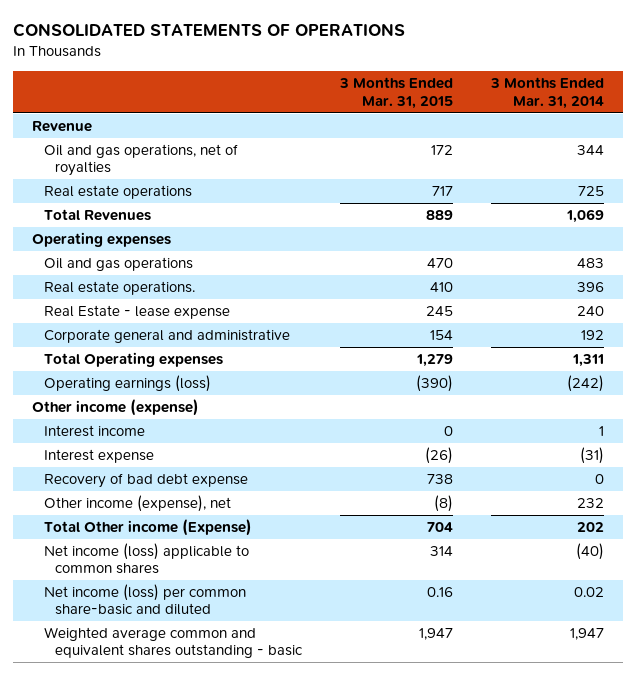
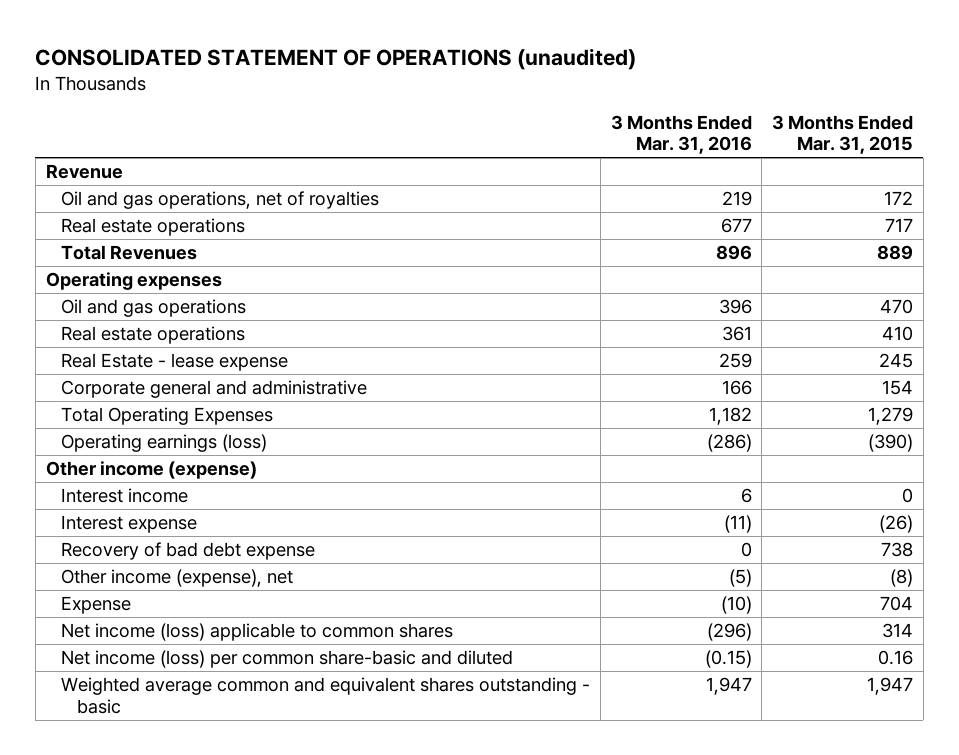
[13,23,406,38] CONSOLIDATED STATEMENTS OF OPERATIONS -> [35,47,637,70] CONSOLIDATED STATEMENT OF OPERATIONS (unaudited)
[489,77,604,109] 3 Months Ended Mar. 31, 2014 -> none
none -> [610,114,752,155] 3 Months Ended Mar. 31, 2016
[43,281,195,296] Real estate operations. -> [61,326,246,345] Real estate operations
[43,352,223,368] Total Operating expenses -> [61,407,274,426] Total Operating Expenses
[43,519,252,537] Total Other income (Expense) -> none
none -> [61,596,132,615] Expense

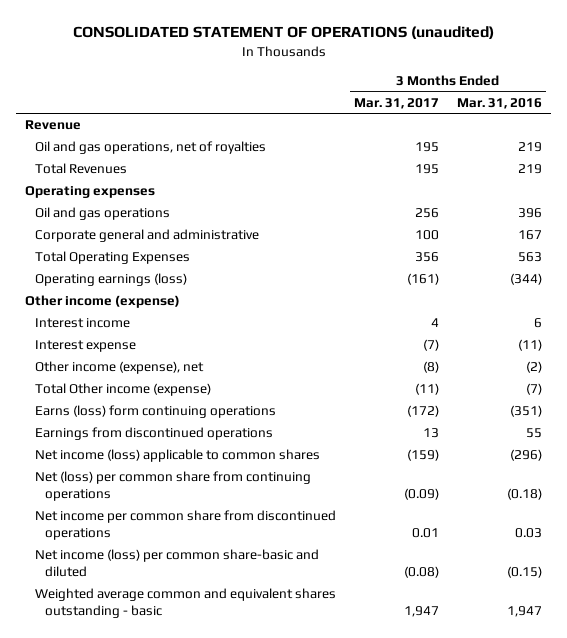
[772,114,914,155] 3 Months Ended Mar. 31, 2015 -> none
none -> [354,97,440,109] Mar. 31, 2017
[61,218,246,237] Real estate operations -> none
[715,245,752,261] 896 -> [517,164,542,175] 219
[61,326,246,345] Real estate operations -> none
[61,353,289,372] Real Estate - lease expense -> none
[721,380,752,396] 166 -> [517,230,542,241] 167
[708,407,752,426] 1,182 -> [517,252,542,263] 563
[706,434,752,453] (286) -> [509,273,542,286] (344)
[61,542,316,561] Recovery of bad debt expense -> none
[61,596,132,615] Expense -> none
[728,569,752,588] (5) -> [525,361,542,374] (2)
none -> [35,383,212,397] Total Other income (expense)
none -> [35,405,277,419] Earns (loss) form continuing operations
none -> [35,427,274,441] Earnings from discontinued operations
none -> [35,471,312,502] Net (loss) per common share from continuing operations
none -> [35,510,337,541] Net income per common share from discontinued operations

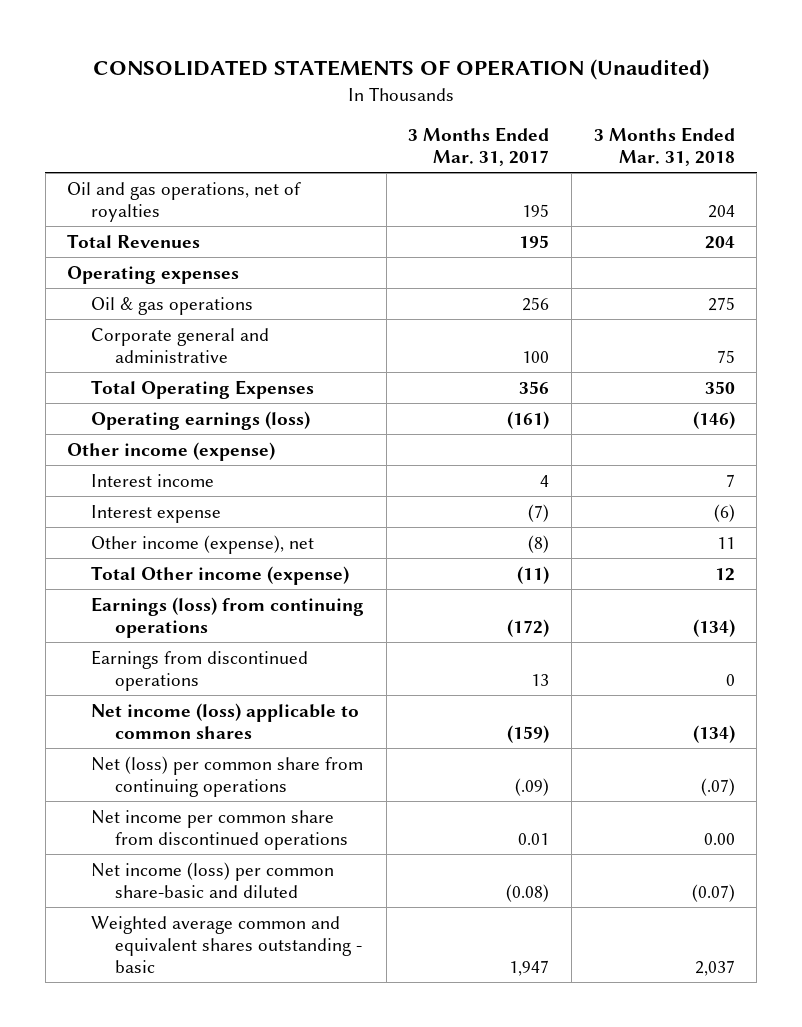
[72,26,494,40] CONSOLIDATED STATEMENT OF OPERATIONS (unaudited) -> [92,58,709,80] CONSOLIDATED STATEMENTS OF OPERATION (Unaudited)
[456,97,542,109] Mar. 31, 2016 -> none
none -> [593,127,735,167] 3 Months Ended Mar. 31, 2018
[25,120,82,131] Revenue -> none
[35,207,171,221] Oil and gas operations -> [90,296,253,315] Oil & gas operations
[35,405,277,419] Earns (loss) form continuing operations -> [90,596,364,638] Earnings (loss) from continuing operations
[404,488,440,501] (0.09) -> [515,777,550,796] (.09)

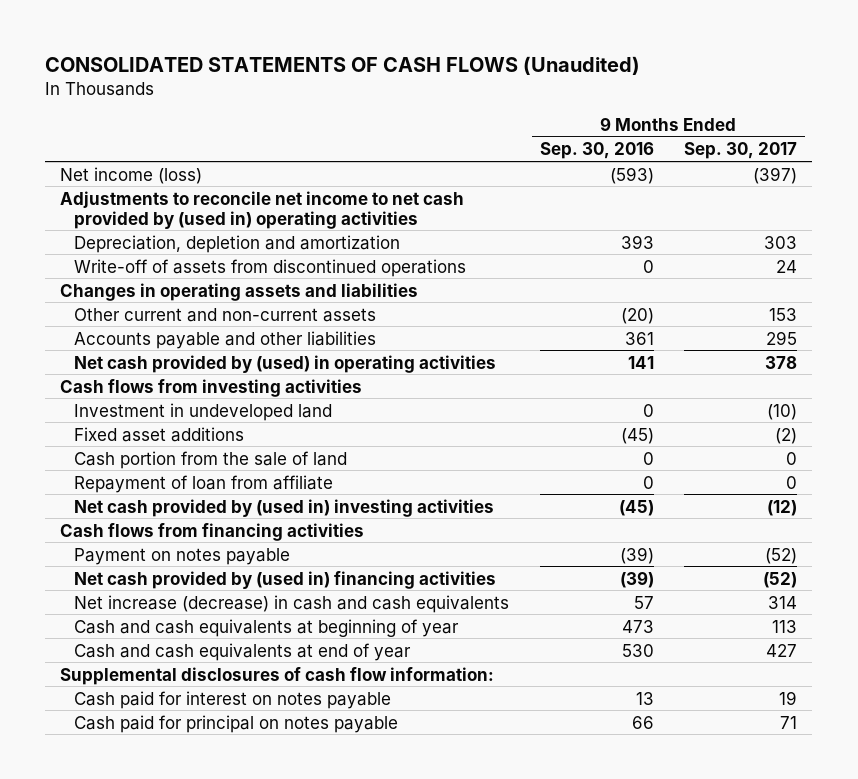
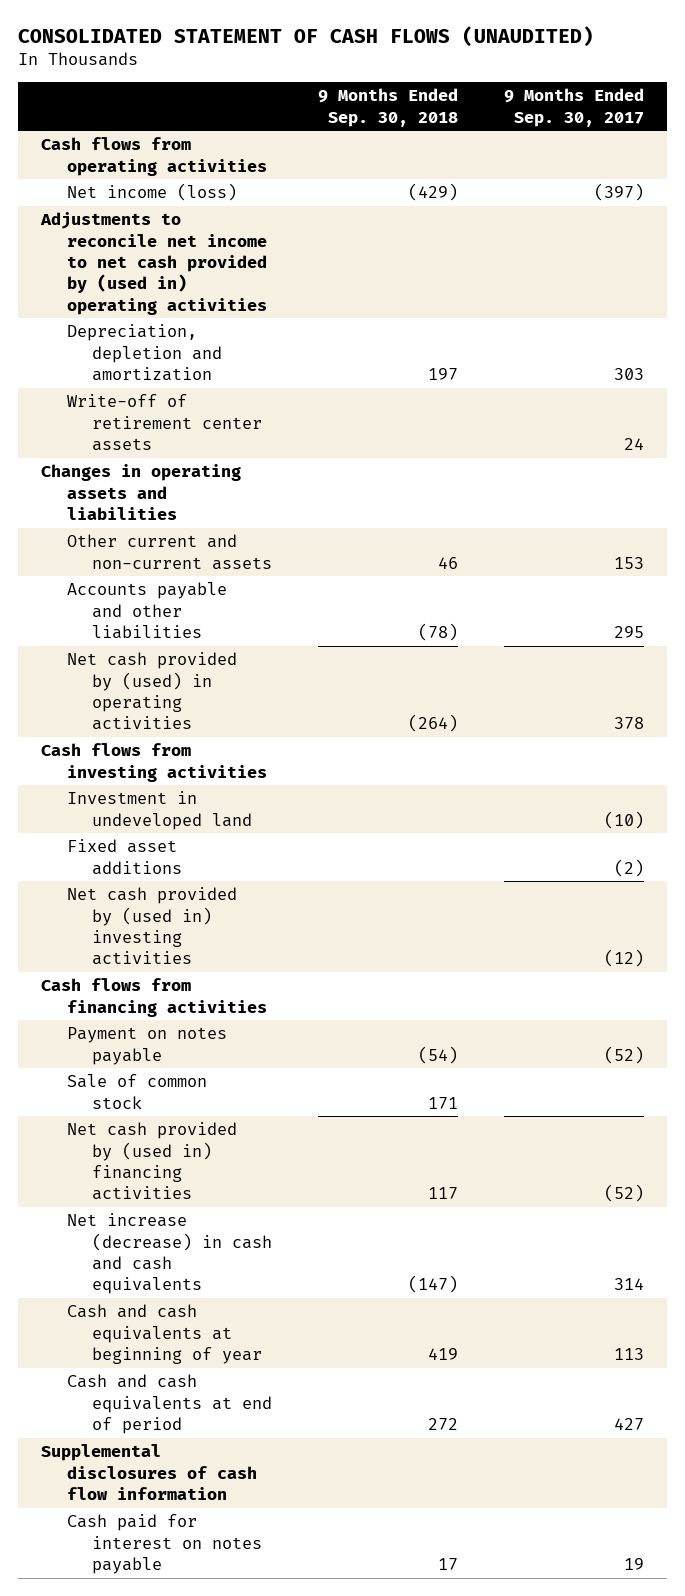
[45,55,641,75] CONSOLIDATED STATEMENTS OF CASH FLOWS (Unaudited) -> [17,26,594,48] CONSOLIDATED STATEMENT OF CASH FLOWS (UNAUDITED)
[539,142,654,160] Sep. 30, 2016 -> none
none -> [318,88,459,127] 9 Months Ended Sep. 30, 2018
none -> [40,137,267,176] Cash flows from operating activities
[74,258,467,277] Write-off of assets from discontinued operations -> none
none -> [66,394,263,451] Write-off of retirement center assets
[74,450,348,469] Cash portion from the sale of land -> none
[74,474,334,493] Repayment of loan from affiliate -> none
none -> [66,1074,207,1109] Sale of common stock
[74,642,412,661] Cash and cash equivalents at end of year -> [66,1374,273,1434] Cash and cash equivalents at end of period
[60,666,495,685] Supplemental disclosures of cash flow information: -> [40,1444,257,1500] Supplemental disclosures of cash flow information
[74,714,399,733] Cash paid for principal on notes payable -> none

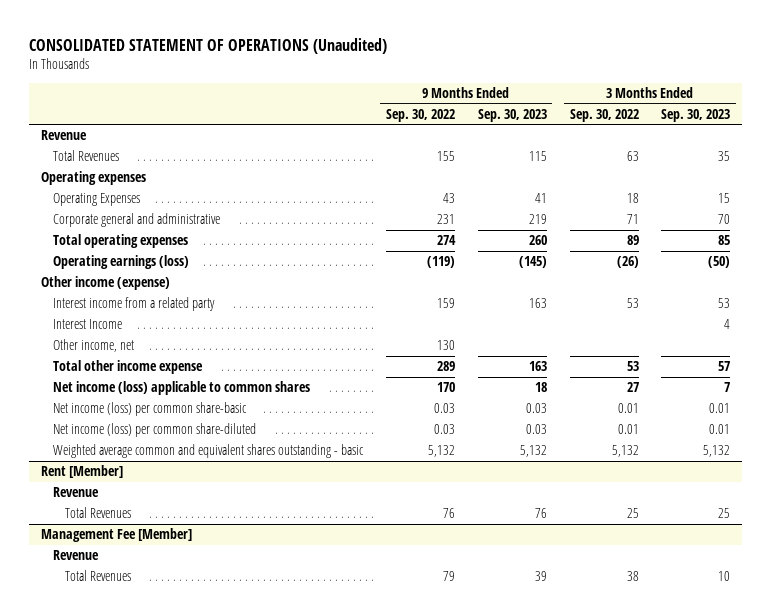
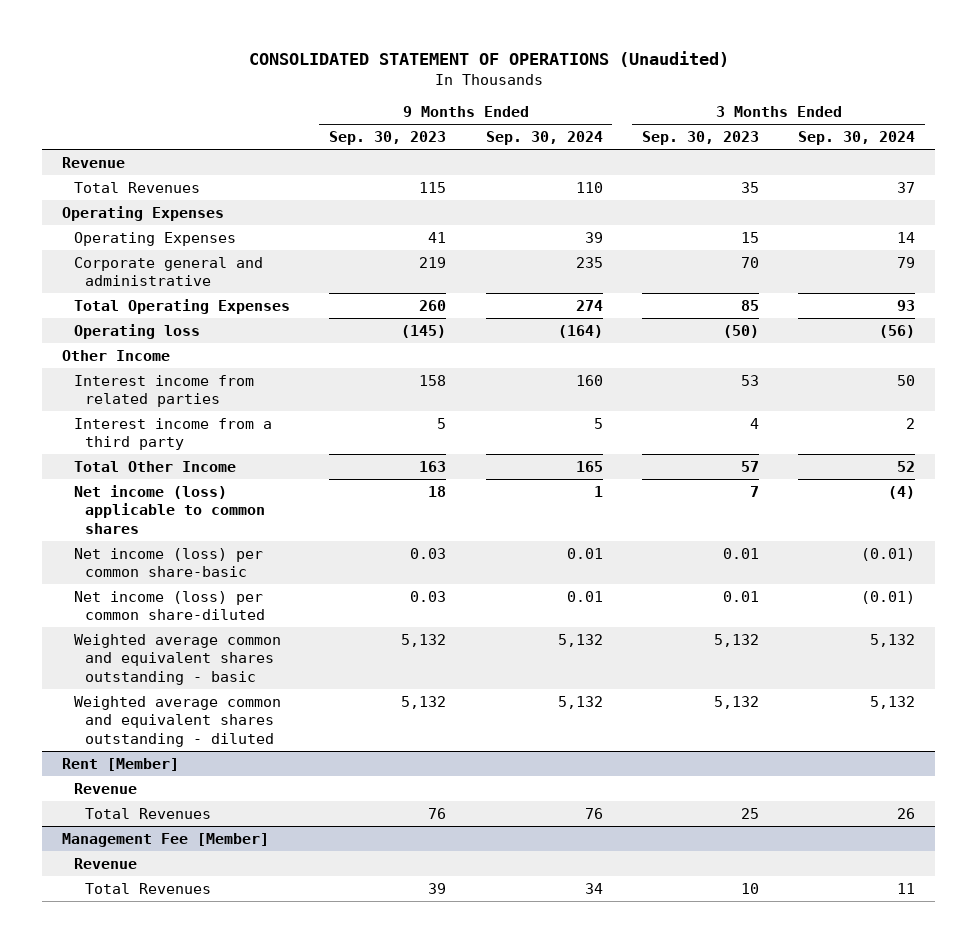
[385,108,455,122] Sep. 30, 2022 -> none
[569,108,639,122] Sep. 30, 2022 -> none
none -> [485,131,603,146] Sep. 30, 2024
none -> [798,131,916,146] Sep. 30, 2024
[40,171,146,186] Operating expenses -> [61,205,224,221] Operating Expenses
[52,319,122,330] Interest Income -> none
[52,339,134,353] Other income, net -> none
[52,234,188,249] Total operating expenses -> [73,298,290,314] Total Operating Expenses
[52,255,189,270] Operating earnings (loss) -> [73,323,200,339] Operating loss
[40,276,170,291] Other income (expense) -> [61,349,170,361] Other Income
[52,297,215,312] Interest income from a related party -> [73,374,254,408] Interest income from related parties
[528,298,547,309] 163 -> [419,374,447,386] 158
none -> [73,417,272,451] Interest income from a third party
[52,360,203,375] Total other income expense -> [73,460,236,472] Total Other Income
none -> [73,695,281,747] Weighted average common and equivalent shares outstanding - diluted

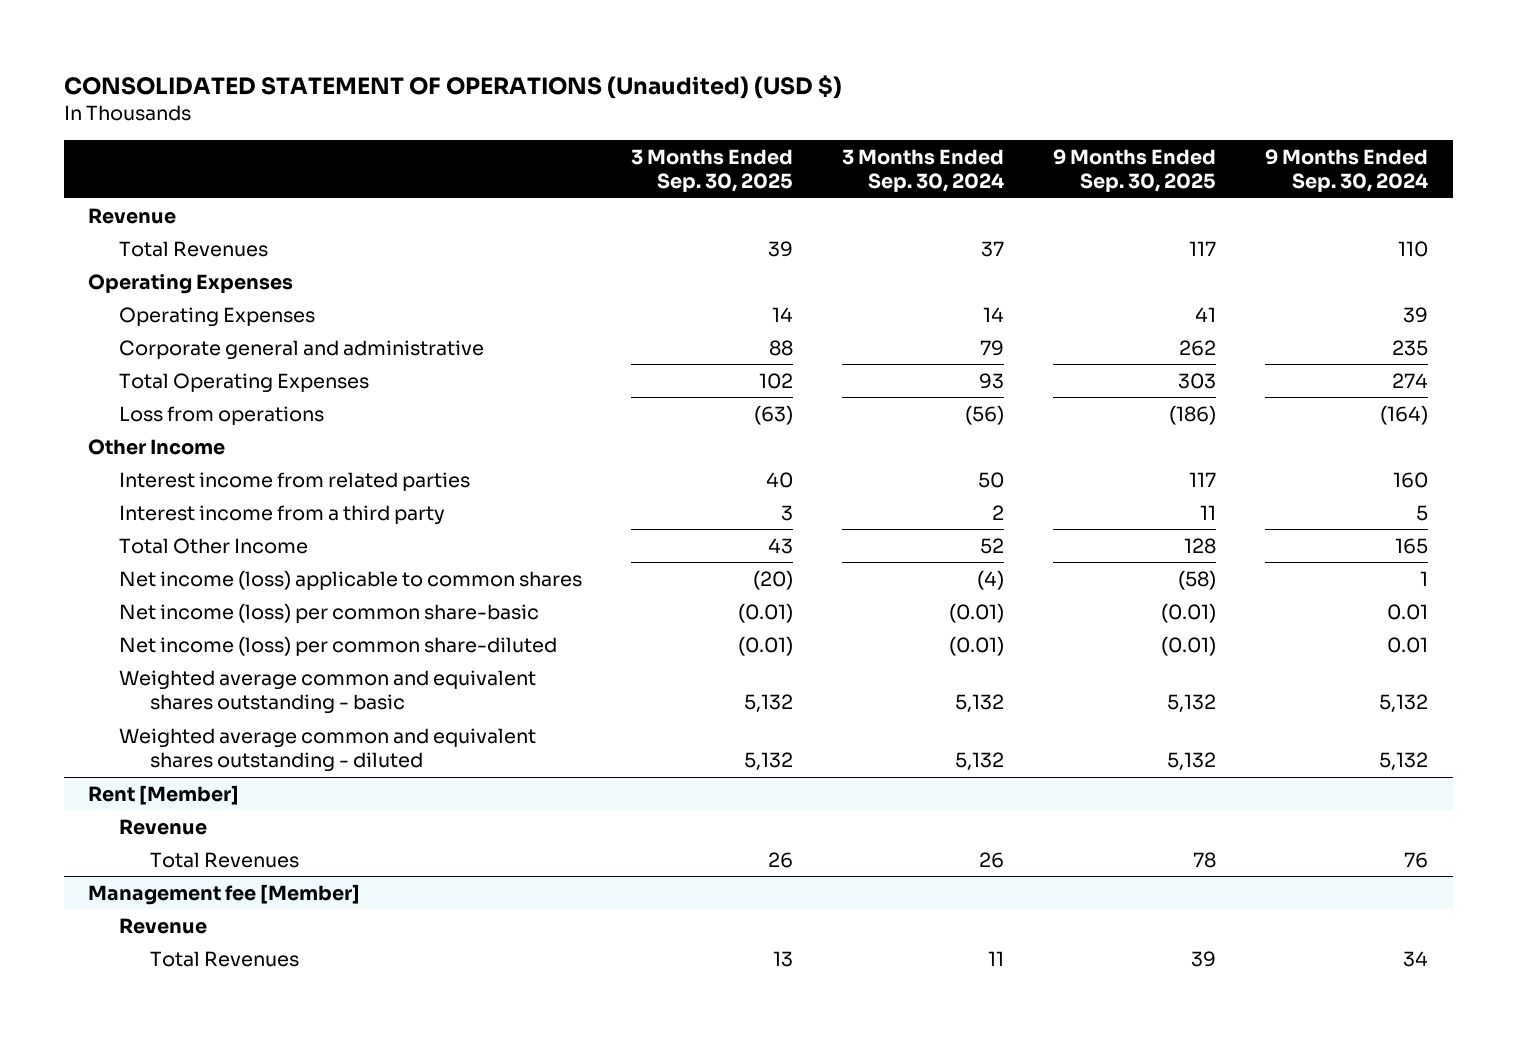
[248,50,729,67] CONSOLIDATED STATEMENT OF OPERATIONS (Unaudited) -> [63,75,842,100] CONSOLIDATED STATEMENT OF OPERATIONS (Unaudited) (USD $)
[329,131,447,146] Sep. 30, 2023 -> none
[642,131,760,146] Sep. 30, 2023 -> none
none -> [631,148,794,193] 3 Months Ended Sep. 30, 2025
none -> [1053,148,1217,193] 9 Months Ended Sep. 30, 2025
[73,323,200,339] Operating loss -> [119,405,325,425] Loss from operations
[61,832,269,847] Management Fee [Member] -> [88,883,361,905] Management fee [Member]

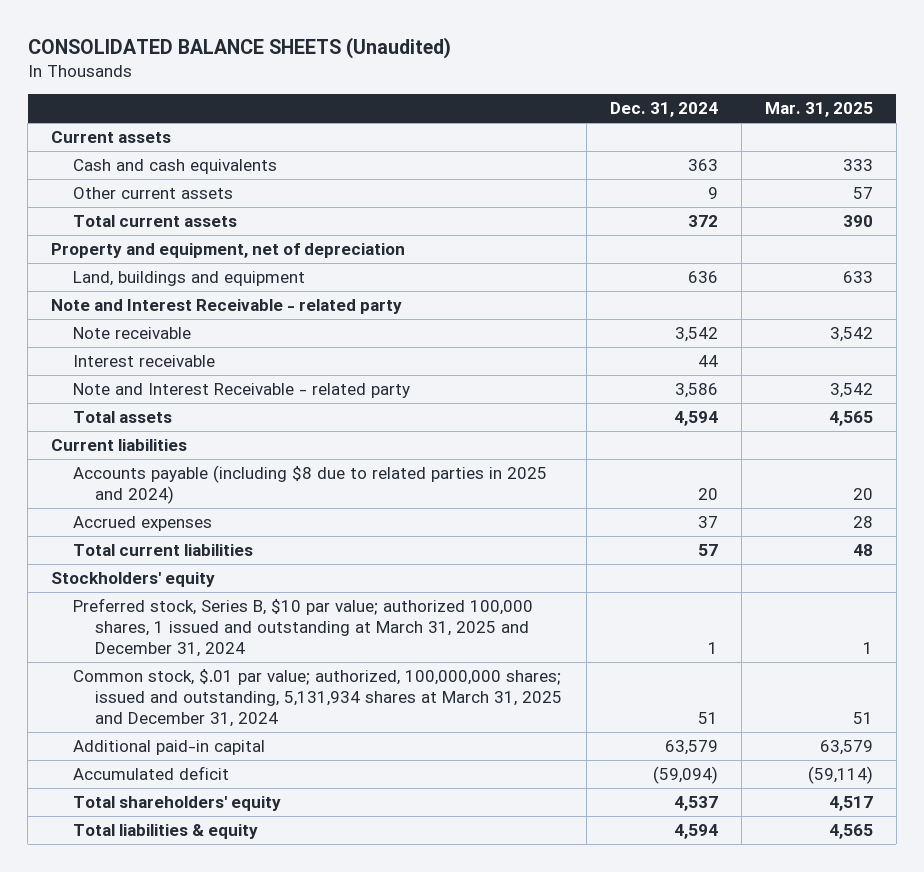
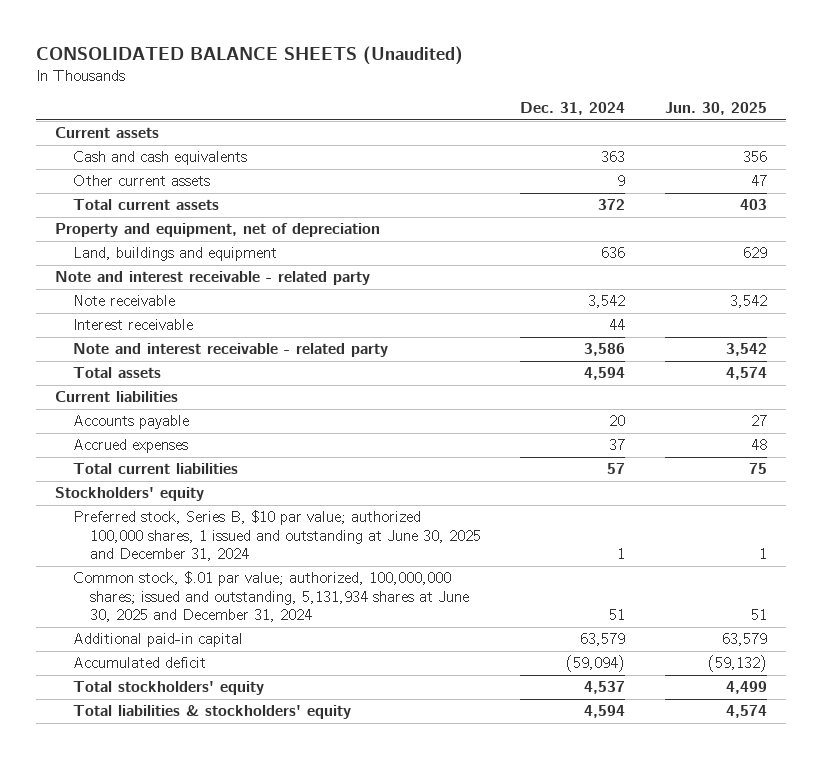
[764,102,873,118] Mar. 31, 2025 -> none
none -> [664,102,767,116] Jun. 30, 2025
[51,299,403,315] Note and Interest Receivable - related party -> [55,271,371,286] Note and interest receivable - related party
[73,383,411,399] Note and Interest Receivable - related party -> [72,343,388,358] Note and interest receivable - related party
[73,465,548,504] Accounts payable (including $8 due to related parties in 2025 and 2024) -> [72,415,189,430] Accounts payable
[73,598,534,657] Preferred stock, Series B, $10 par value; authorized 100,000 shares, 1 issued and outstanding at March 31, 2025 and December 31, 2024 -> [72,510,482,562] Preferred stock, Series B, $10 par value; authorized 100,000 shares, 1 issued and outstanding at June 30, 2025 and December 31, 2024
[73,669,563,727] Common stock, $.01 par value; authorized, 100,000,000 shares; issued and outstanding, 5,131,934 shares at March 31, 2025 and December 31, 2024 -> [72,571,470,623] Common stock, $.01 par value; authorized, 100,000,000 shares; issued and outstanding, 5,131,934 shares at June 30, 2025 and December 31, 2024
[73,796,282,812] Total shareholders' equity -> [72,681,264,696] Total stockholders' equity
[73,824,259,840] Total liabilities & equity -> [72,705,351,720] Total liabilities & stockholders' equity

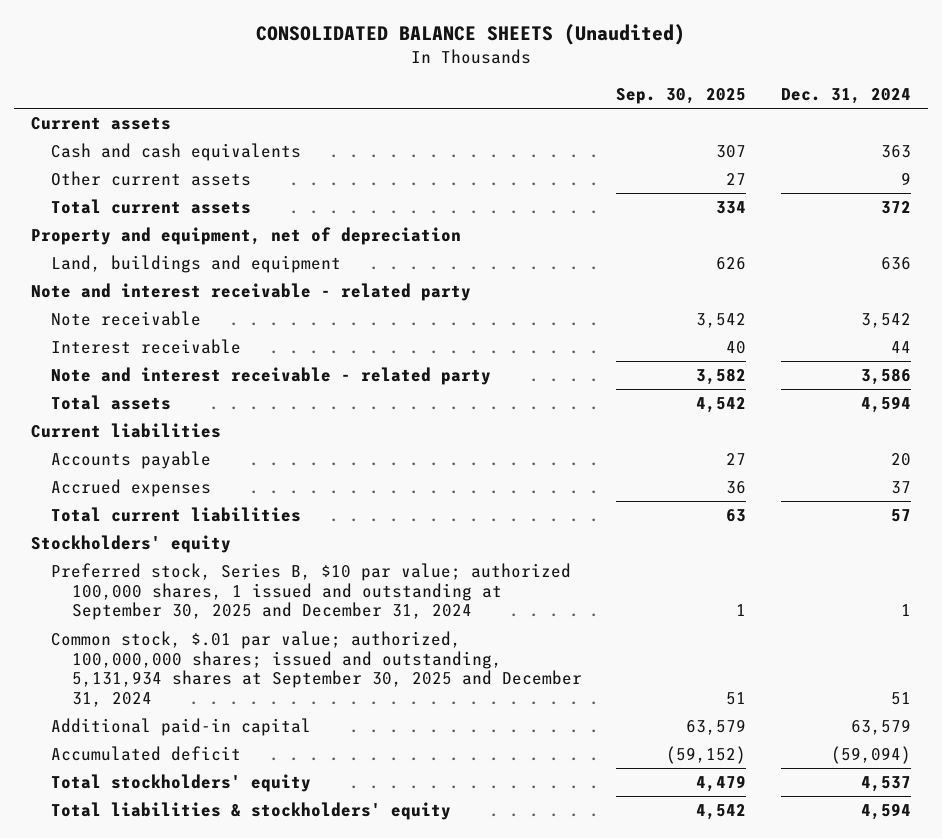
[664,102,767,116] Jun. 30, 2025 -> none
none -> [616,88,747,105] Sep. 30, 2025
[72,510,482,562] Preferred stock, Series B, $10 par value; authorized 100,000 shares, 1 issued and outstanding at June 30, 2025 and December 31, 2024 -> [51,563,572,621] Preferred stock, Series B, $10 par value; authorized 100,000 shares, 1 issued and outstanding at September 30, 2025 and December 31, 2024
[72,571,470,623] Common stock, $.01 par value; authorized, 100,000,000 shares; issued and outstanding, 5,131,934 shares at June 30, 2025 and December 31, 2024 -> [51,631,582,707] Common stock, $.01 par value; authorized, 100,000,000 shares; issued and outstanding, 5,131,934 shares at September 30, 2025 and December 31, 2024

